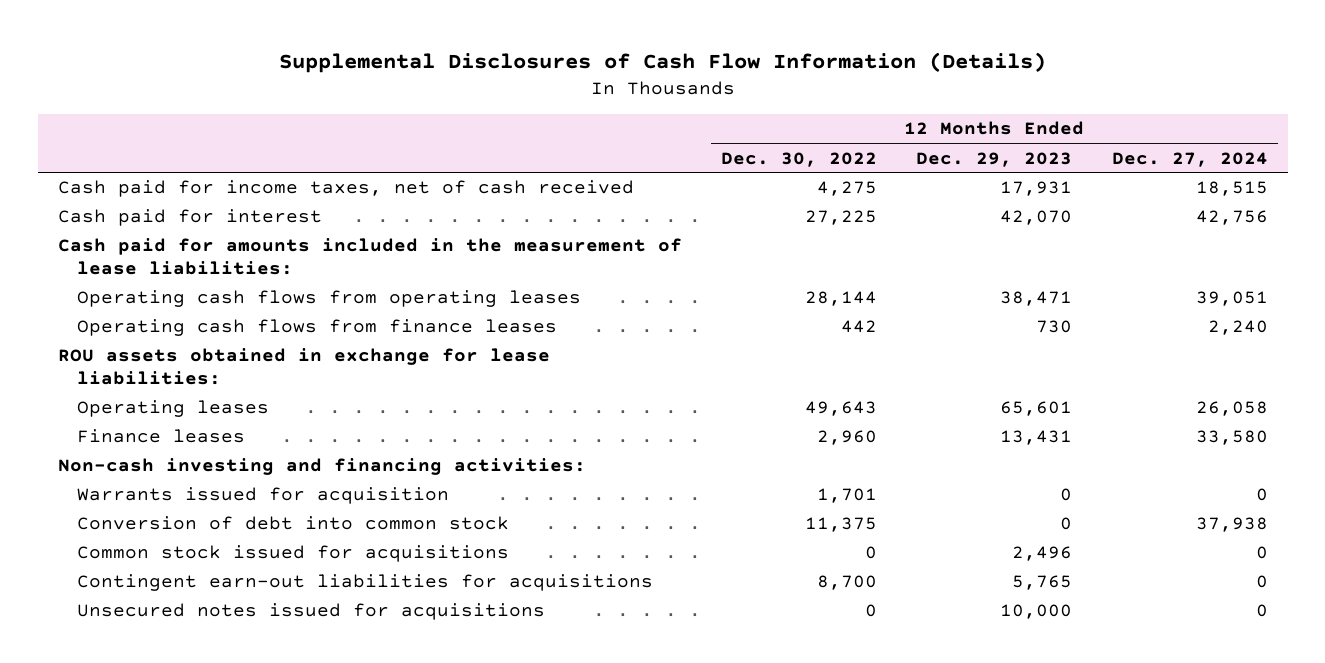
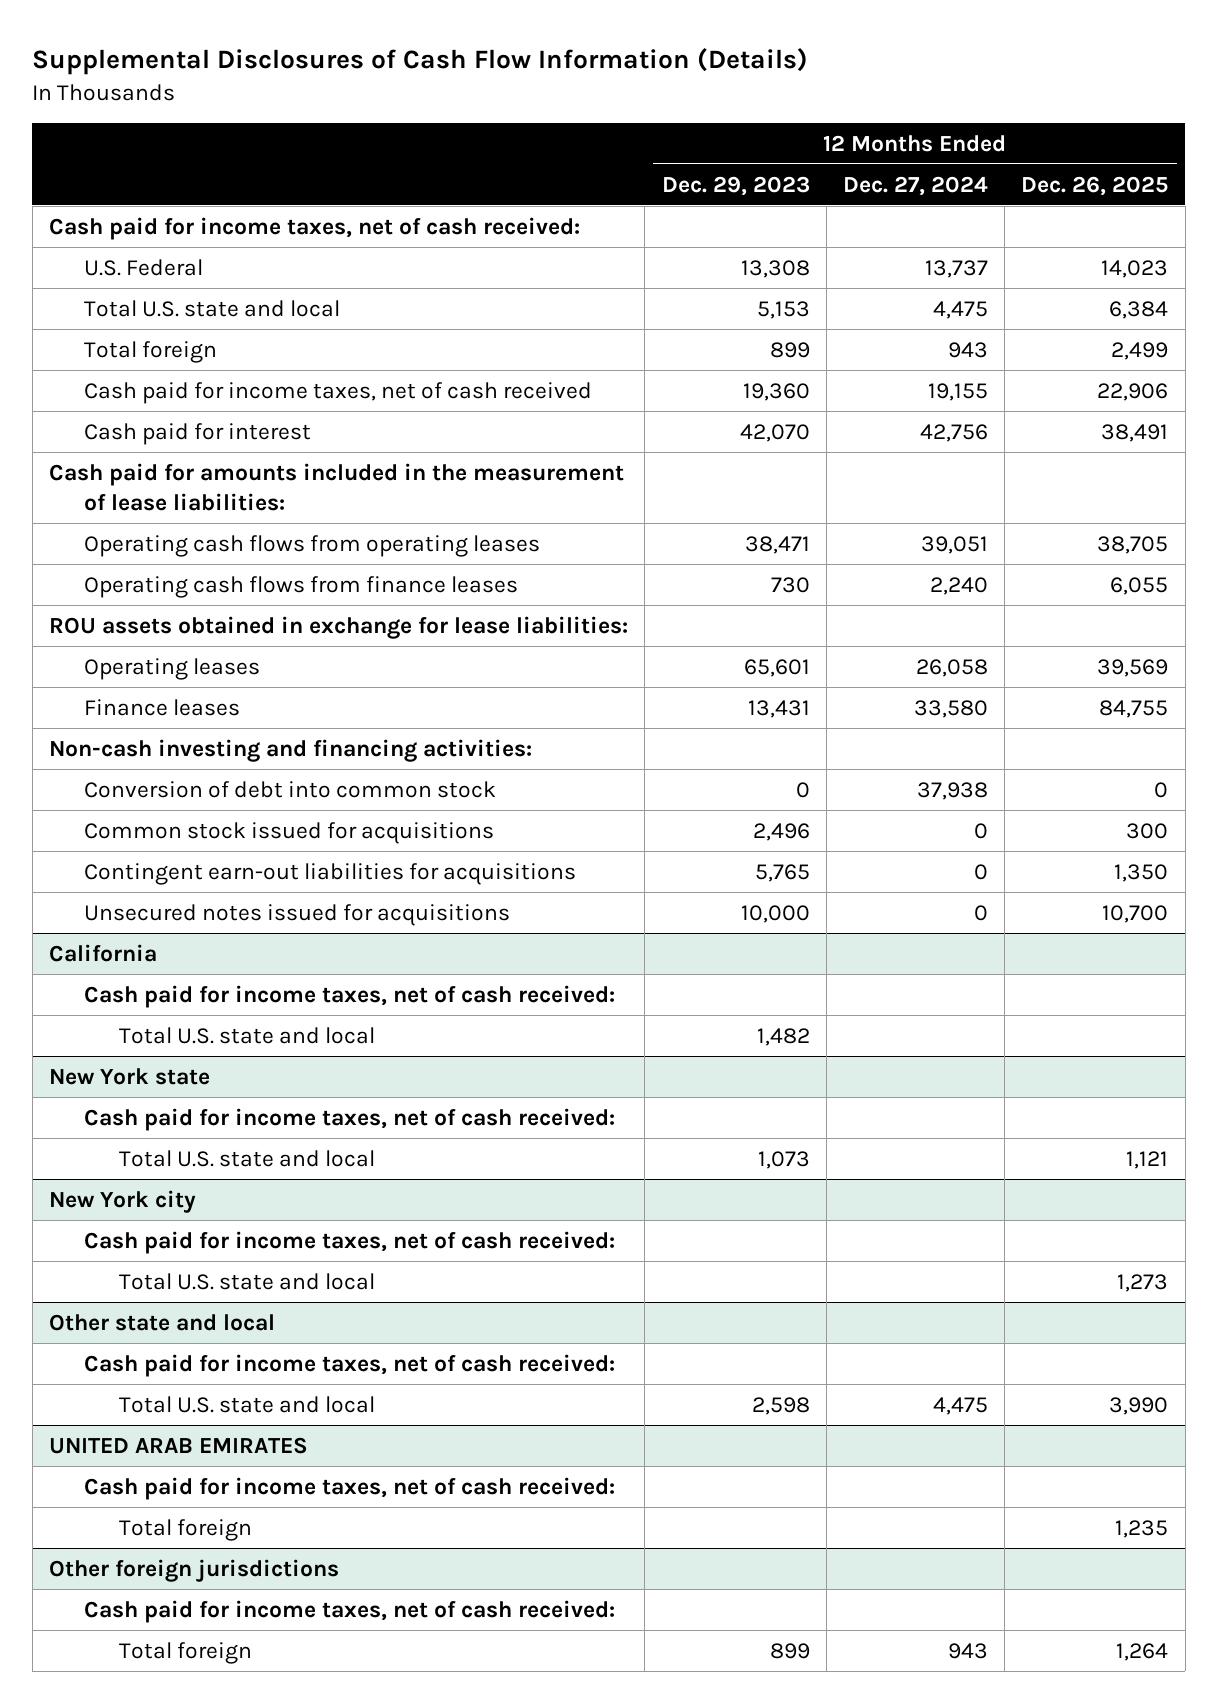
[721,151,878,167] Dec. 30, 2022 -> none
none -> [1021,175,1169,196] Dec. 26, 2025
none -> [49,216,581,240] Cash paid for income taxes, net of cash received:
none -> [83,258,203,276] U.S. Federal
none -> [83,299,340,317] Total U.S. state and local
none -> [83,340,217,363] Total foreign
[1000,181,1073,197] 17,931 -> [742,382,810,401] 19,360
[1195,181,1268,197] 18,515 -> [927,382,988,401] 19,155
[77,487,450,505] Warrants issued for acquisition -> none
none -> [49,943,158,962] California
none -> [83,984,615,1008] Cash paid for income taxes, net of cash received:
none -> [118,1026,375,1044] Total U.S. state and local
none -> [49,1067,211,1085] New York state
none -> [83,1107,615,1131] Cash paid for income taxes, net of cash received:
none -> [118,1149,375,1167] Total U.S. state and local
none -> [49,1189,197,1213] New York city
none -> [83,1230,615,1254] Cash paid for income taxes, net of cash received:
none -> [118,1272,375,1290] Total U.S. state and local
none -> [49,1313,276,1331] Other state and local
none -> [83,1353,615,1377] Cash paid for income taxes, net of cash received:
none -> [118,1395,375,1413] Total U.S. state and local
none -> [49,1436,309,1454] UNITED ARAB EMIRATES
none -> [83,1476,615,1500] Cash paid for income taxes, net of cash received:
none -> [118,1518,252,1541] Total foreign
none -> [49,1558,340,1582] Other foreign jurisdictions
none -> [83,1599,615,1623] Cash paid for income taxes, net of cash received:
none -> [118,1641,252,1664] Total foreign

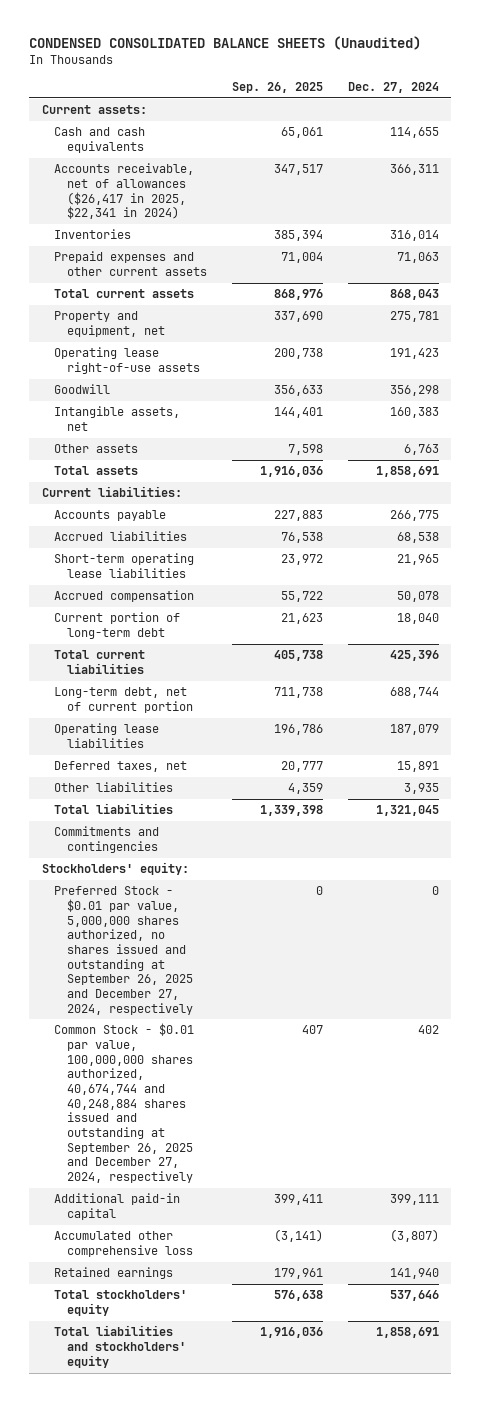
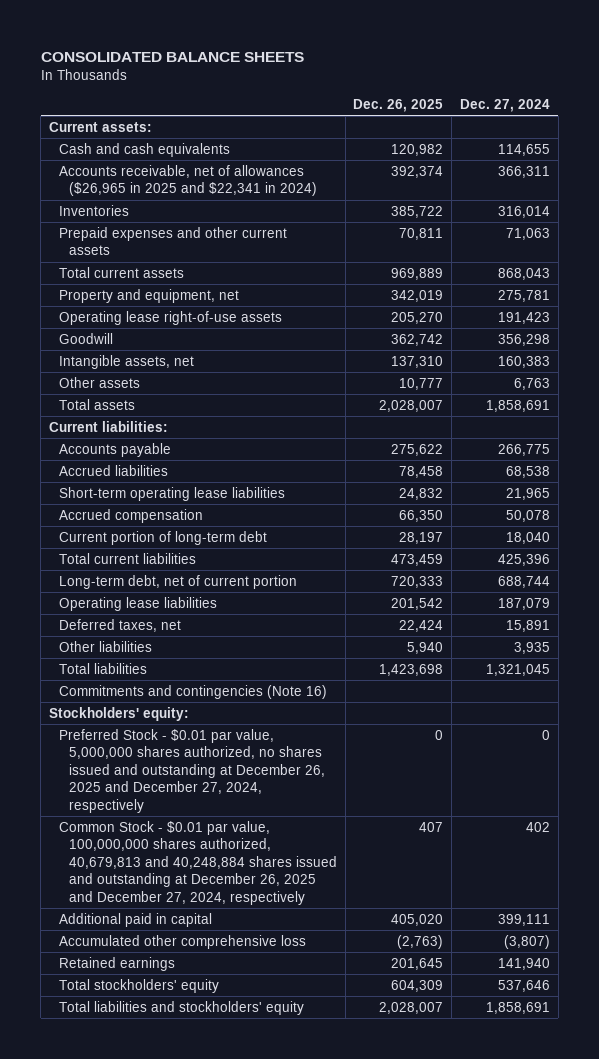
[29,35,422,50] CONDENSED CONSOLIDATED BALANCE SHEETS (Unaudited) -> [40,51,304,62] CONSOLIDATED BALANCE SHEETS
[231,81,323,93] Sep. 26, 2025 -> none
none -> [353,98,444,112] Dec. 26, 2025
[54,163,195,220] Accounts receivable, net of allowances ($26,417 in 2025, $22,341 in 2024) -> [58,164,318,197] Accounts receivable, net of allowances ($26,965 in 2025 and $22,341 in 2024)
[54,826,160,854] Commitments and contingencies -> [58,684,327,699] Commitments and contingencies (Note 16)
[54,886,193,1015] Preferred Stock - $0.01 par value, 5,000,000 shares authorized, no shares issued and outstanding at September 26, 2025 and December 27, 2024, respectively -> [58,728,326,813] Preferred Stock - $0.01 par value, 5,000,000 shares authorized, no shares issued and outstanding at December 26, 2025 and December 27, 2024, respectively
[54,1023,195,1183] Common Stock - $0.01 par value, 100,000,000 shares authorized, 40,674,744 and 40,248,884 shares issued and outstanding at September 26, 2025 and December 27, 2024, respectively -> [58,820,338,905] Common Stock - $0.01 par value, 100,000,000 shares authorized, 40,679,813 and 40,248,884 shares issued and outstanding at December 26, 2025 and December 27, 2024, respectively
[54,1193,181,1221] Additional paid-in capital -> [58,912,212,927] Additional paid in capital

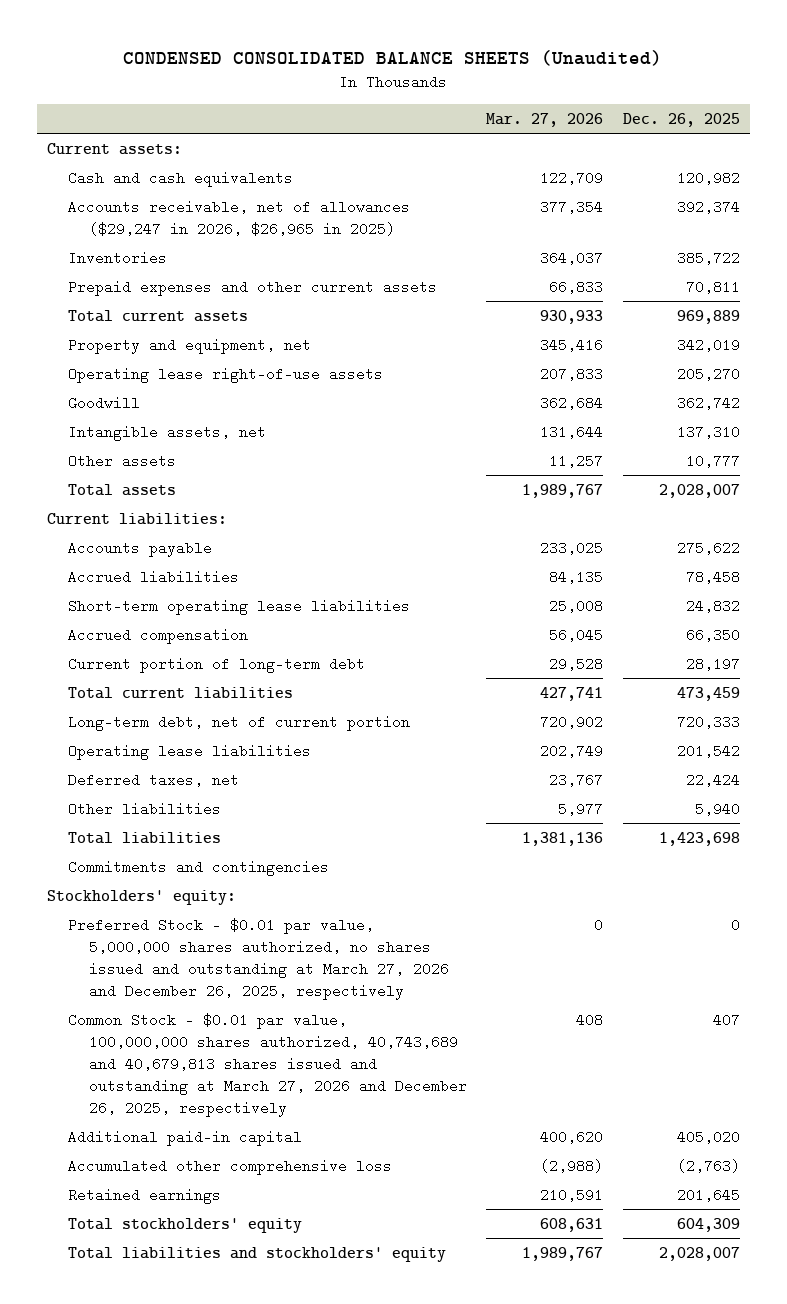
[40,51,304,62] CONSOLIDATED BALANCE SHEETS -> [123,49,663,66] CONDENSED CONSOLIDATED BALANCE SHEETS (Unaudited)
[459,98,550,112] Dec. 27, 2024 -> none
none -> [486,113,604,128] Mar. 27, 2026
[58,164,318,197] Accounts receivable, net of allowances ($26,965 in 2025 and $22,341 in 2024) -> [67,199,410,236] Accounts receivable, net of allowances ($29,247 in 2026, $26,965 in 2025)
[58,684,327,699] Commitments and contingencies (Note 16) -> [67,859,329,876] Commitments and contingencies
[58,728,326,813] Preferred Stock - $0.01 par value, 5,000,000 shares authorized, no shares issued and outstanding at December 26, 2025 and December 27, 2024, respectively -> [67,917,449,1000] Preferred Stock - $0.01 par value, 5,000,000 shares authorized, no shares issued and outstanding at March 27, 2026 and December 26, 2025, respectively
[58,820,338,905] Common Stock - $0.01 par value, 100,000,000 shares authorized, 40,679,813 and 40,248,884 shares issued and outstanding at December 26, 2025 and December 27, 2024, respectively -> [67,1012,467,1117] Common Stock - $0.01 par value, 100,000,000 shares authorized, 40,743,689 and 40,679,813 shares issued and outstanding at March 27, 2026 and December 26, 2025, respectively
[58,912,212,927] Additional paid in capital -> [67,1129,302,1146] Additional paid-in capital

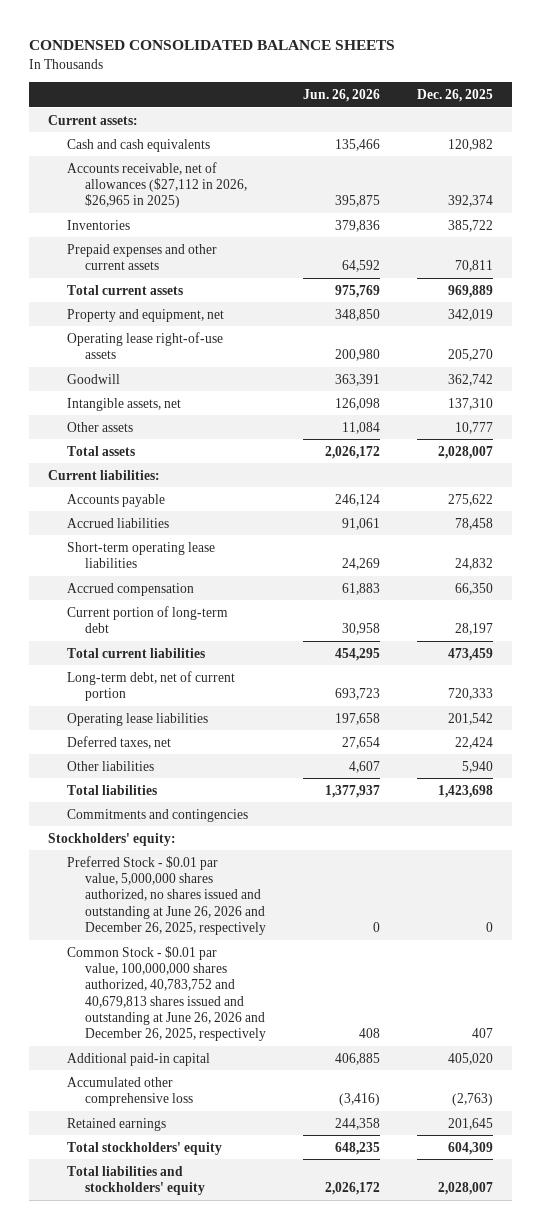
[123,49,663,66] CONDENSED CONSOLIDATED BALANCE SHEETS (Unaudited) -> [29,40,396,51] CONDENSED CONSOLIDATED BALANCE SHEETS
[486,113,604,128] Mar. 27, 2026 -> none
none -> [303,88,381,102] Jun. 26, 2026
[67,199,410,236] Accounts receivable, net of allowances ($29,247 in 2026, $26,965 in 2025) -> [66,161,248,209] Accounts receivable, net of allowances ($27,112 in 2026, $26,965 in 2025)
[67,917,449,1000] Preferred Stock - $0.01 par value, 5,000,000 shares authorized, no shares issued and outstanding at March 27, 2026 and December 26, 2025, respectively -> [66,855,267,935] Preferred Stock - $0.01 par value, 5,000,000 shares authorized, no shares issued and outstanding at June 26, 2026 and December 26, 2025, respectively
[67,1012,467,1117] Common Stock - $0.01 par value, 100,000,000 shares authorized, 40,743,689 and 40,679,813 shares issued and outstanding at March 27, 2026 and December 26, 2025, respectively -> [66,945,267,1042] Common Stock - $0.01 par value, 100,000,000 shares authorized, 40,783,752 and 40,679,813 shares issued and outstanding at June 26, 2026 and December 26, 2025, respectively

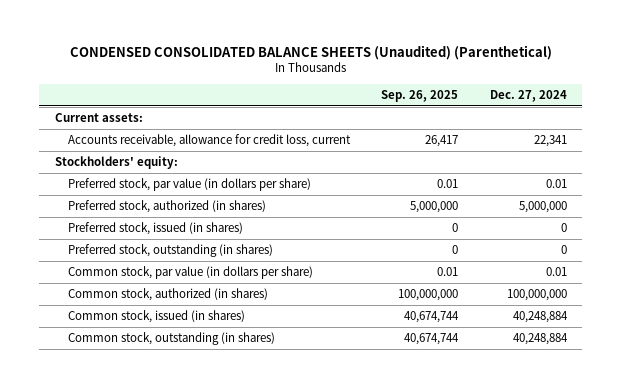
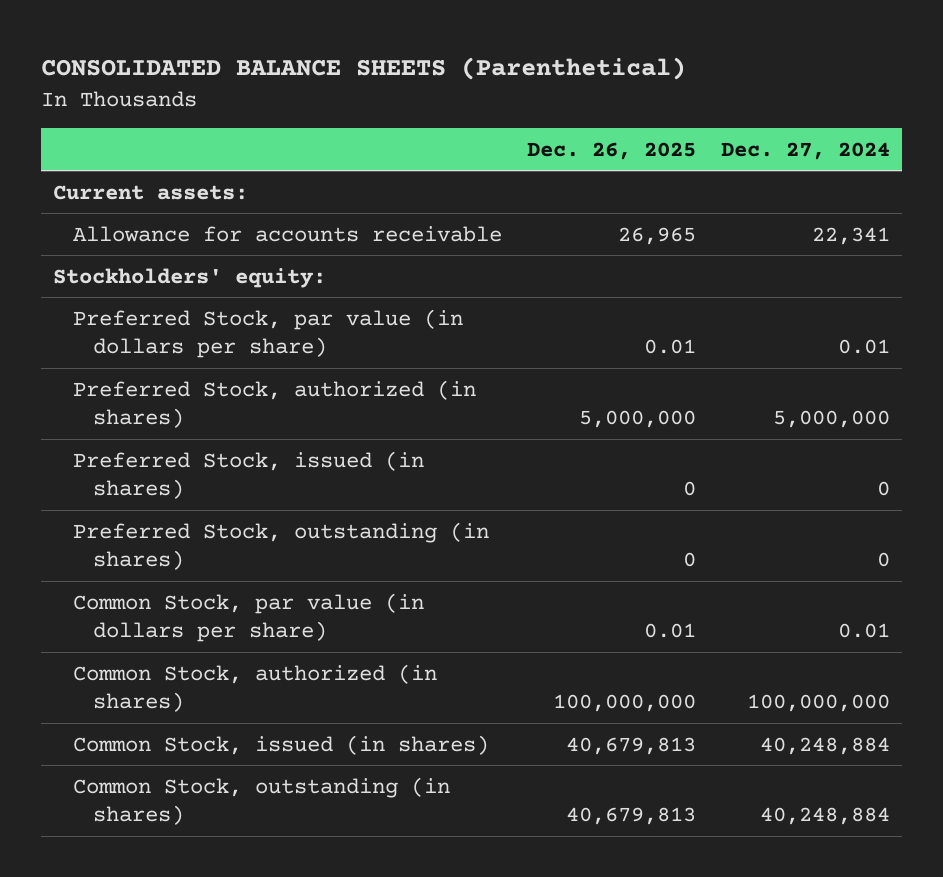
[69,44,552,60] CONDENSED CONSOLIDATED BALANCE SHEETS (Unaudited) (Parenthetical) -> [40,57,686,81] CONSOLIDATED BALANCE SHEETS (Parenthetical)
[381,89,459,102] Sep. 26, 2025 -> none
none -> [526,141,696,160] Dec. 26, 2025
[68,134,352,148] Accounts receivable, allowance for credit loss, current -> [72,225,502,242] Allowance for accounts receivable
[68,178,312,192] Preferred stock, par value (in dollars per share) -> [72,308,463,359] Preferred Stock, par value (in dollars per share)
[68,200,267,214] Preferred stock, authorized (in shares) -> [72,379,476,429] Preferred Stock, authorized (in shares)
[68,222,244,236] Preferred stock, issued (in shares) -> [72,450,424,500] Preferred Stock, issued (in shares)
[68,244,274,258] Preferred stock, outstanding (in shares) -> [72,521,489,571] Preferred Stock, outstanding (in shares)
[68,266,314,280] Common stock, par value (in dollars per share) -> [72,592,424,643] Common Stock, par value (in dollars per share)
[68,288,269,302] Common stock, authorized (in shares) -> [72,663,437,713] Common Stock, authorized (in shares)
[68,310,246,324] Common stock, issued (in shares) -> [72,734,489,755] Common Stock, issued (in shares)
[68,332,276,346] Common stock, outstanding (in shares) -> [72,776,450,826] Common Stock, outstanding (in shares)

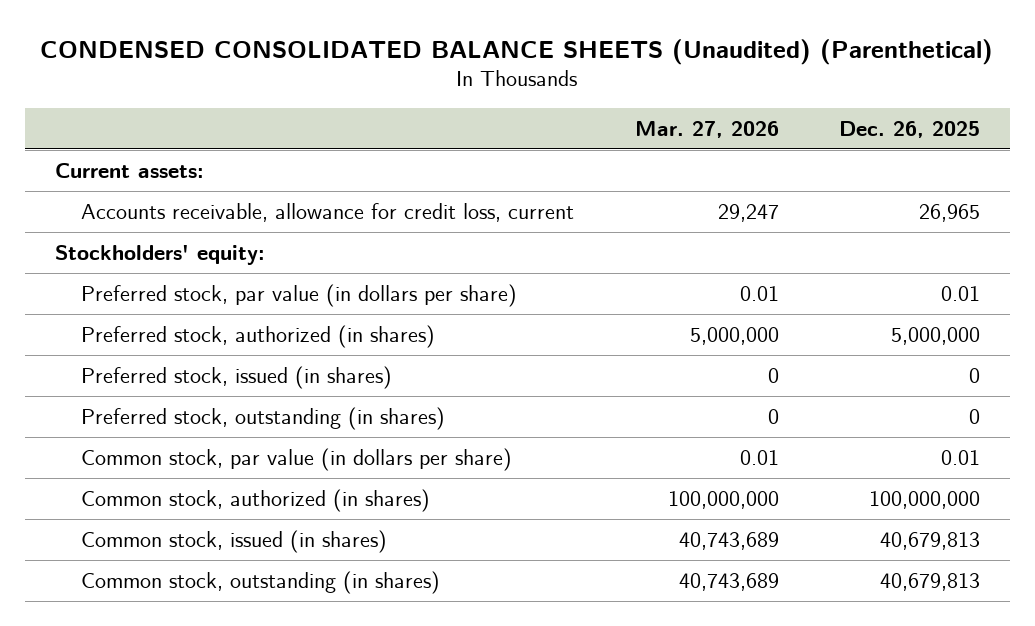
[40,57,686,81] CONSOLIDATED BALANCE SHEETS (Parenthetical) -> [40,38,994,65] CONDENSED CONSOLIDATED BALANCE SHEETS (Unaudited) (Parenthetical)
[720,141,890,160] Dec. 27, 2024 -> none
none -> [634,120,779,138] Mar. 27, 2026
[72,225,502,242] Allowance for accounts receivable -> [81,203,575,223] Accounts receivable, allowance for credit loss, current
[72,308,463,359] Preferred Stock, par value (in dollars per share) -> [81,284,518,308] Preferred stock, par value (in dollars per share)
[72,379,476,429] Preferred Stock, authorized (in shares) -> [81,325,436,349] Preferred stock, authorized (in shares)
[72,450,424,500] Preferred Stock, issued (in shares) -> [81,366,393,390] Preferred stock, issued (in shares)
[72,521,489,571] Preferred Stock, outstanding (in shares) -> [81,407,446,431] Preferred stock, outstanding (in shares)
[72,592,424,643] Common Stock, par value (in dollars per share) -> [81,448,513,472] Common stock, par value (in dollars per share)
[72,663,437,713] Common Stock, authorized (in shares) -> [81,489,431,513] Common stock, authorized (in shares)
[72,734,489,755] Common Stock, issued (in shares) -> [81,530,388,554] Common stock, issued (in shares)
[72,776,450,826] Common Stock, outstanding (in shares) -> [81,571,441,595] Common stock, outstanding (in shares)

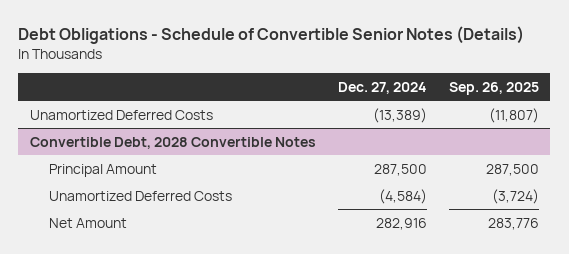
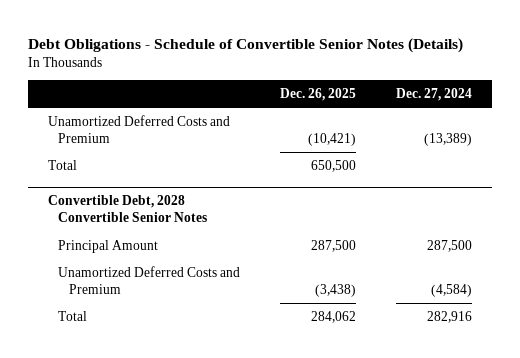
[449,81,540,95] Sep. 26, 2025 -> none
none -> [279,87,356,101] Dec. 26, 2025
[29,109,213,120] Unamortized Deferred Costs -> [48,114,231,143] Unamortized Deferred Costs and Premium
none -> [48,159,78,170] Total
[29,136,316,149] Convertible Debt, 2028 Convertible Notes -> [48,195,208,223] Convertible Debt, 2028 Convertible Senior Notes
[49,190,233,201] Unamortized Deferred Costs -> [58,265,241,294] Unamortized Deferred Costs and Premium
[49,217,128,228] Net Amount -> [58,310,88,321] Total

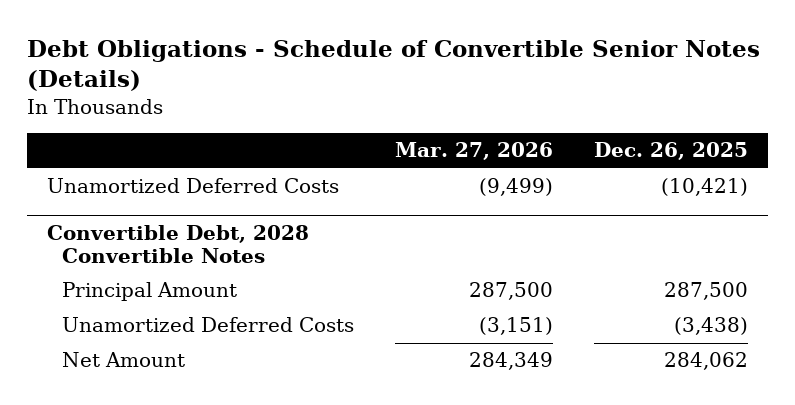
[395,87,472,101] Dec. 27, 2024 -> none
none -> [395,142,554,161] Mar. 27, 2026
[48,159,78,170] Total -> none
[48,114,231,143] Unamortized Deferred Costs and Premium -> [47,178,340,194] Unamortized Deferred Costs
[48,195,208,223] Convertible Debt, 2028 Convertible Senior Notes -> [47,224,310,263] Convertible Debt, 2028 Convertible Notes
[58,265,241,294] Unamortized Deferred Costs and Premium -> [62,317,355,333] Unamortized Deferred Costs
[58,310,88,321] Total -> [62,352,186,368] Net Amount

